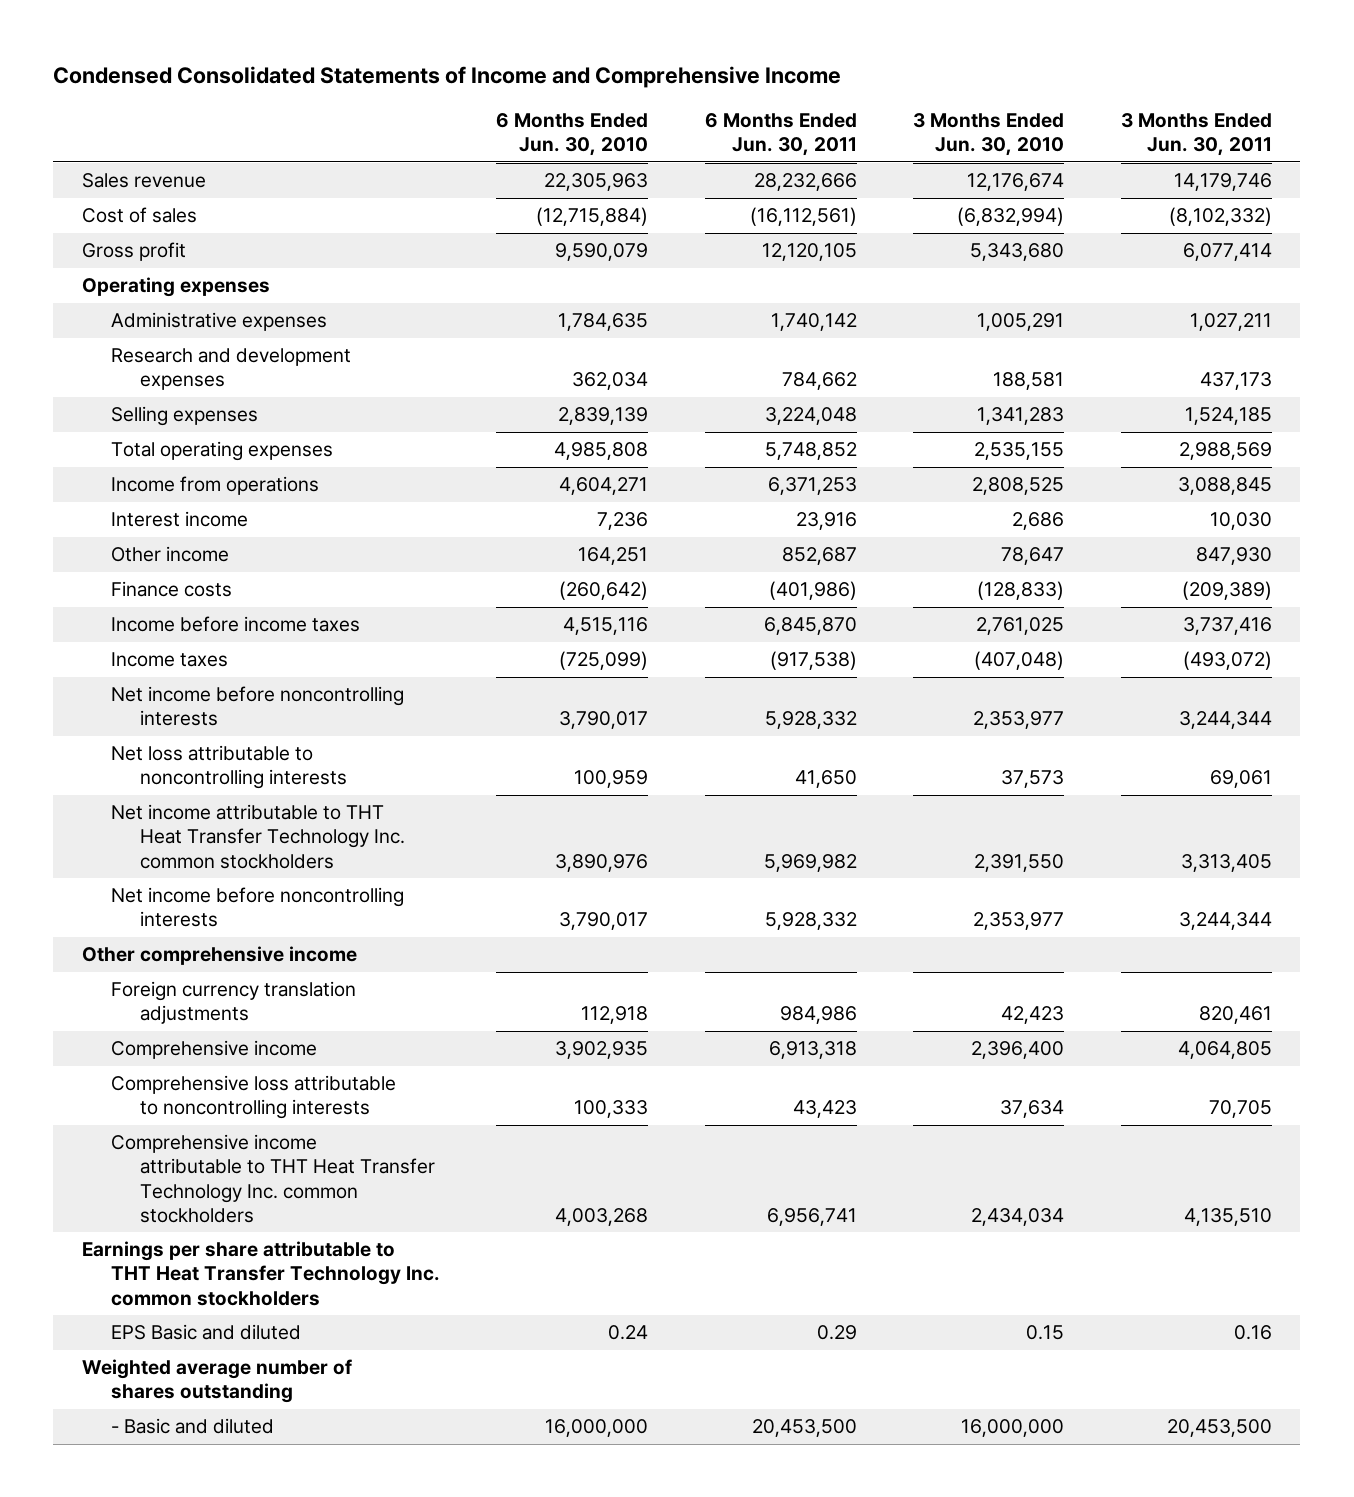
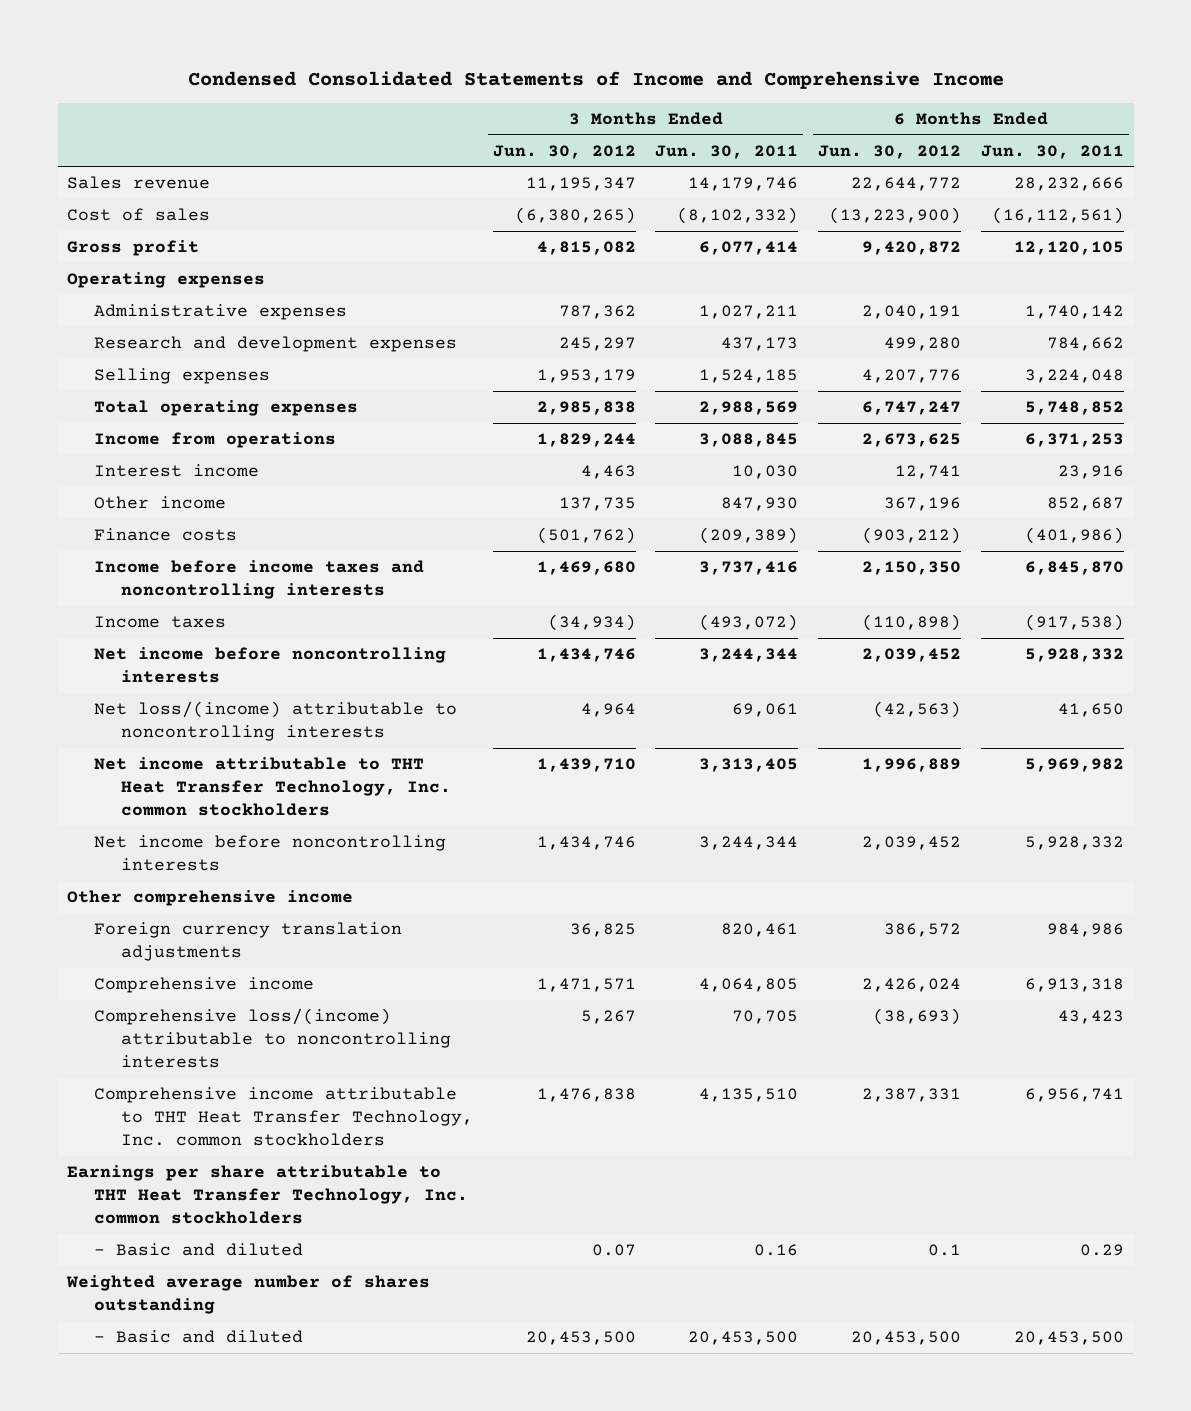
[496,112,649,156] 6 Months Ended Jun. 30, 2010 -> none
[913,112,1065,156] 3 Months Ended Jun. 30, 2010 -> none
none -> [492,144,636,159] Jun. 30, 2012
none -> [818,144,962,159] Jun. 30, 2012
[110,616,360,633] Income before income taxes -> [94,559,425,600] Income before income taxes and noncontrolling interests
[110,745,347,790] Net loss attributable to noncontrolling interests -> [94,700,458,742] Net loss/(income) attributable to noncontrolling interests
[110,804,405,869] Net income attributable to THT Heat Transfer Technology Inc. common stockholders -> [94,756,451,817] Net income attributable to THT Heat Transfer Technology, Inc. common stockholders
[110,1075,396,1120] Comprehensive loss attributable to noncontrolling interests -> [94,1007,451,1069] Comprehensive loss/(income) attributable to noncontrolling interests
[110,1134,435,1223] Comprehensive income attributable to THT Heat Transfer Technology Inc. common stockholders -> [94,1086,473,1147] Comprehensive income attributable to THT Heat Transfer Technology, Inc. common stockholders
[81,1241,440,1306] Earnings per share attributable to THT Heat Transfer Technology Inc. common stockholders -> [67,1164,469,1225] Earnings per share attributable to THT Heat Transfer Technology, Inc. common stockholders
[110,1324,301,1341] EPS Basic and diluted -> [94,1242,304,1256] - Basic and diluted

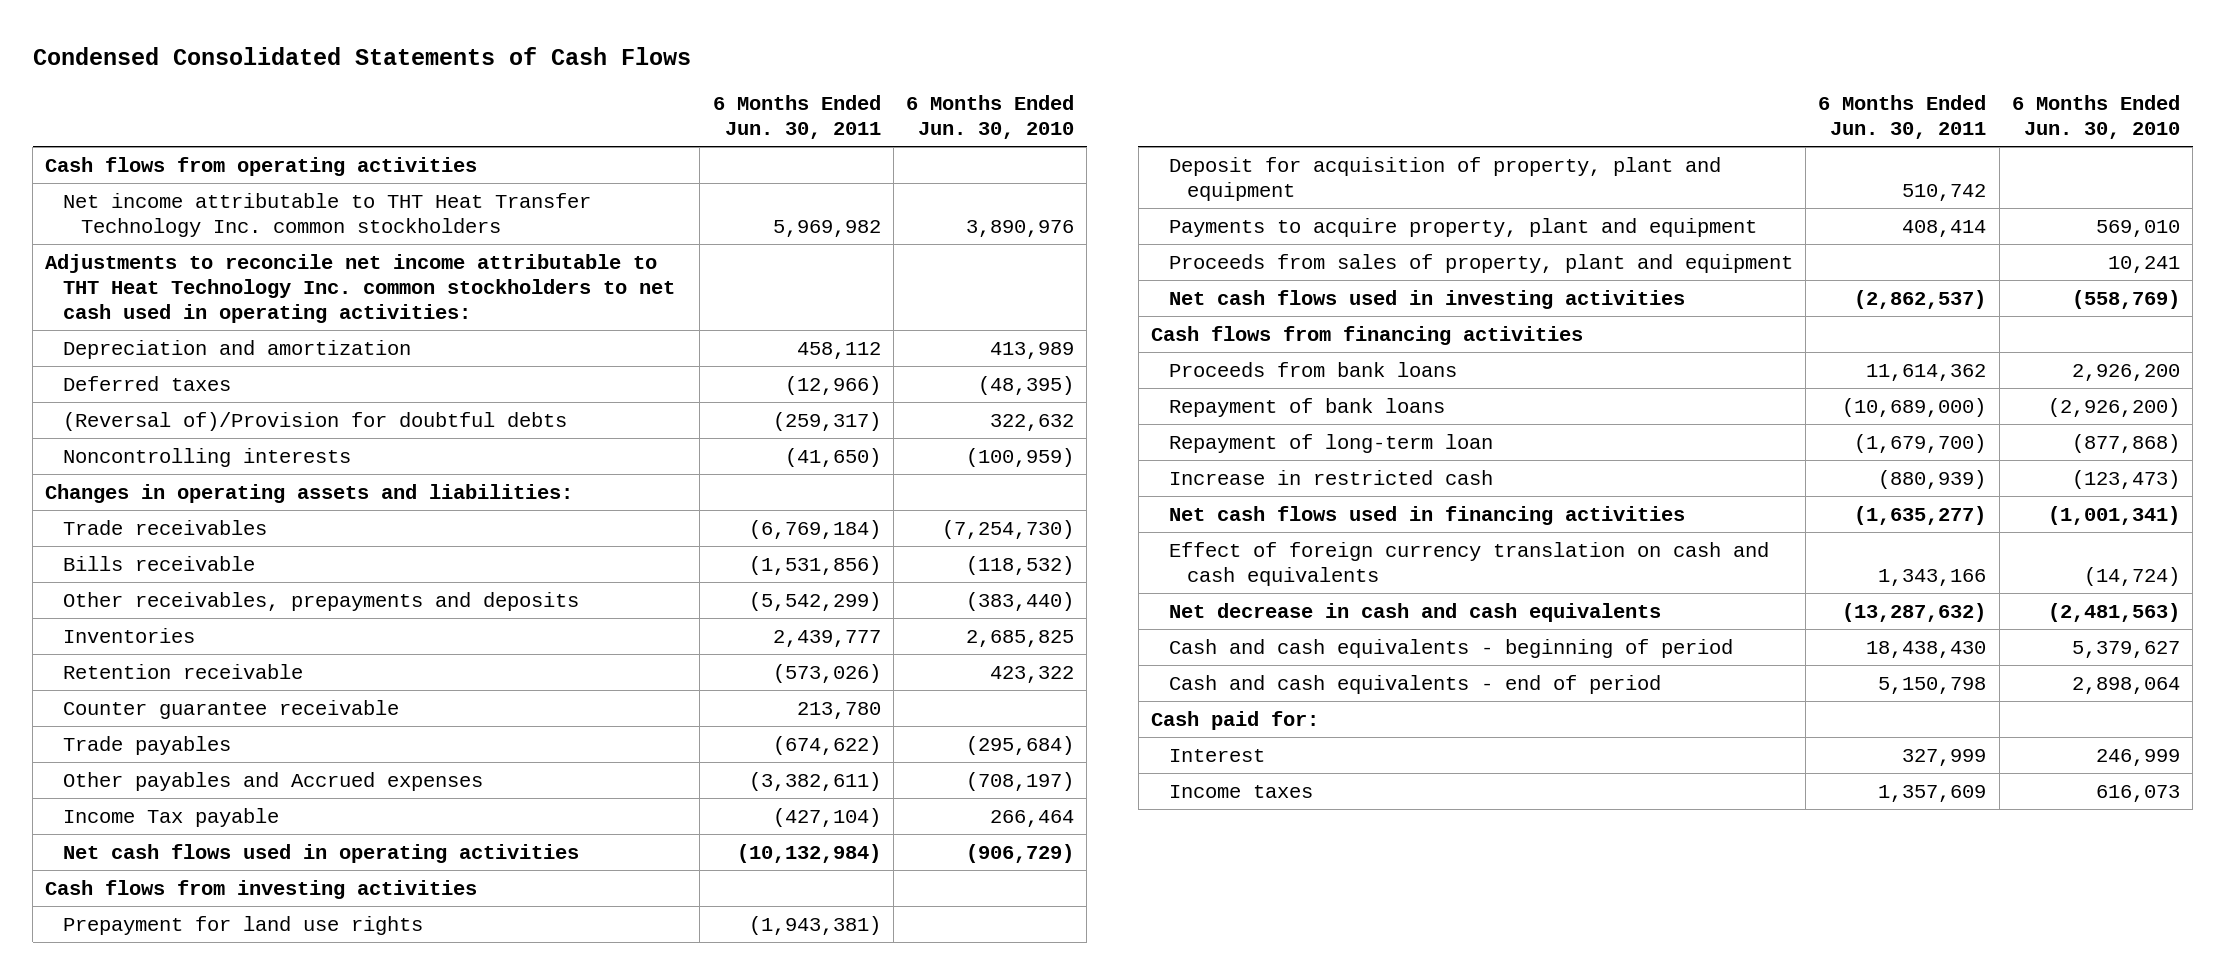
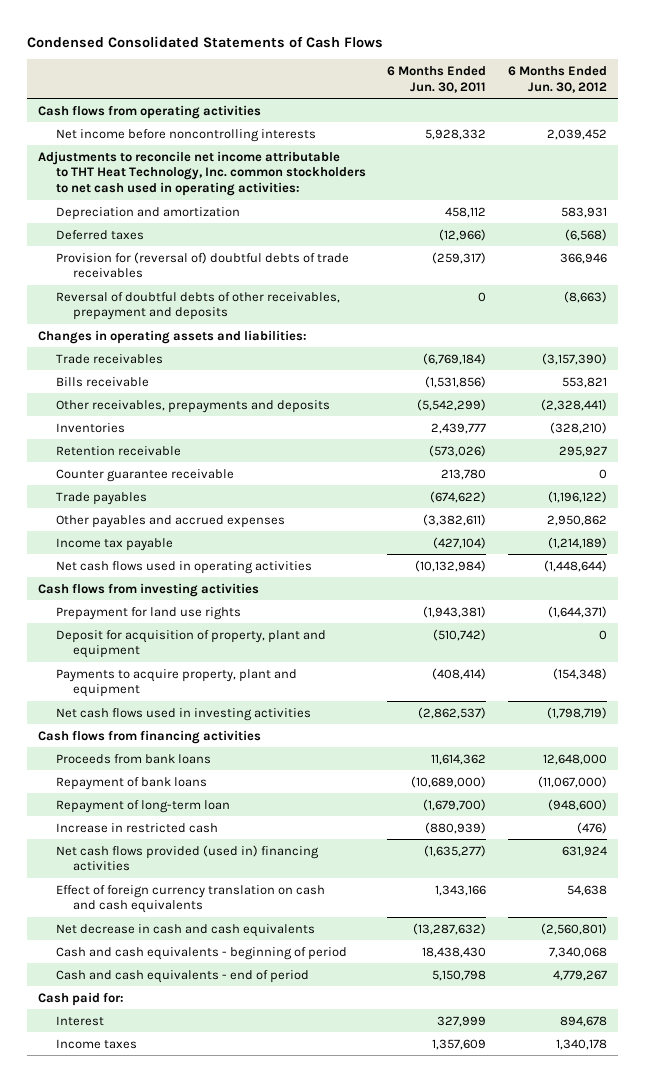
[906,95,1075,140] 6 Months Ended Jun. 30, 2010 -> none
none -> [508,65,608,93] 6 Months Ended Jun. 30, 2012
[63,192,592,237] Net income attributable to THT Heat Transfer Technology Inc. common stockholders -> none
none -> [55,128,316,142] Net income before noncontrolling interests
[45,253,676,323] Adjustments to reconcile net income attributable to THT Heat Technology Inc. common stockholders to net cash used in operating activities: -> [37,150,366,197] Adjustments to reconcile net income attributable to THT Heat Technology, Inc. common stockholders to net cash used in operating activities:
[63,447,352,467] Noncontrolling interests -> none
[63,411,568,431] (Reversal of)/Provision for doubtful debts -> [55,251,349,279] Provision for (reversal of) doubtful debts of trade receivables
none -> [55,291,340,321] Reversal of doubtful debts of other receivables, prepayment and deposits
[63,771,484,791] Other payables and Accrued expenses -> [55,514,285,528] Other payables and accrued expenses
[63,807,280,827] Income Tax payable -> [55,537,173,551] Income tax payable
[1168,253,1793,273] Proceeds from sales of property, plant and equipment -> none
[1902,183,1987,201] 510,742 -> [433,628,487,641] (510,742)
[1902,219,1987,237] 408,414 -> [432,667,487,680] (408,414)
[1168,505,1685,525] Net cash flows used in financing activities -> [55,844,319,872] Net cash flows provided (used in) financing activities

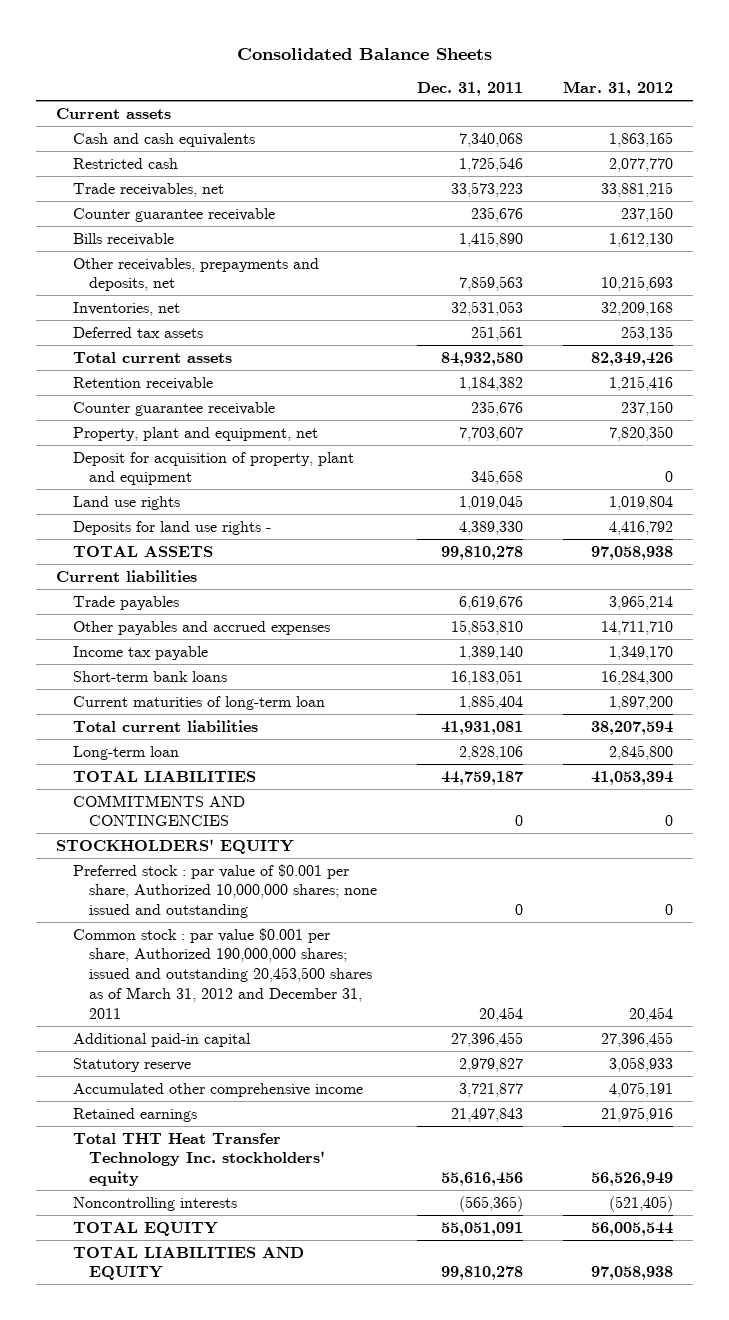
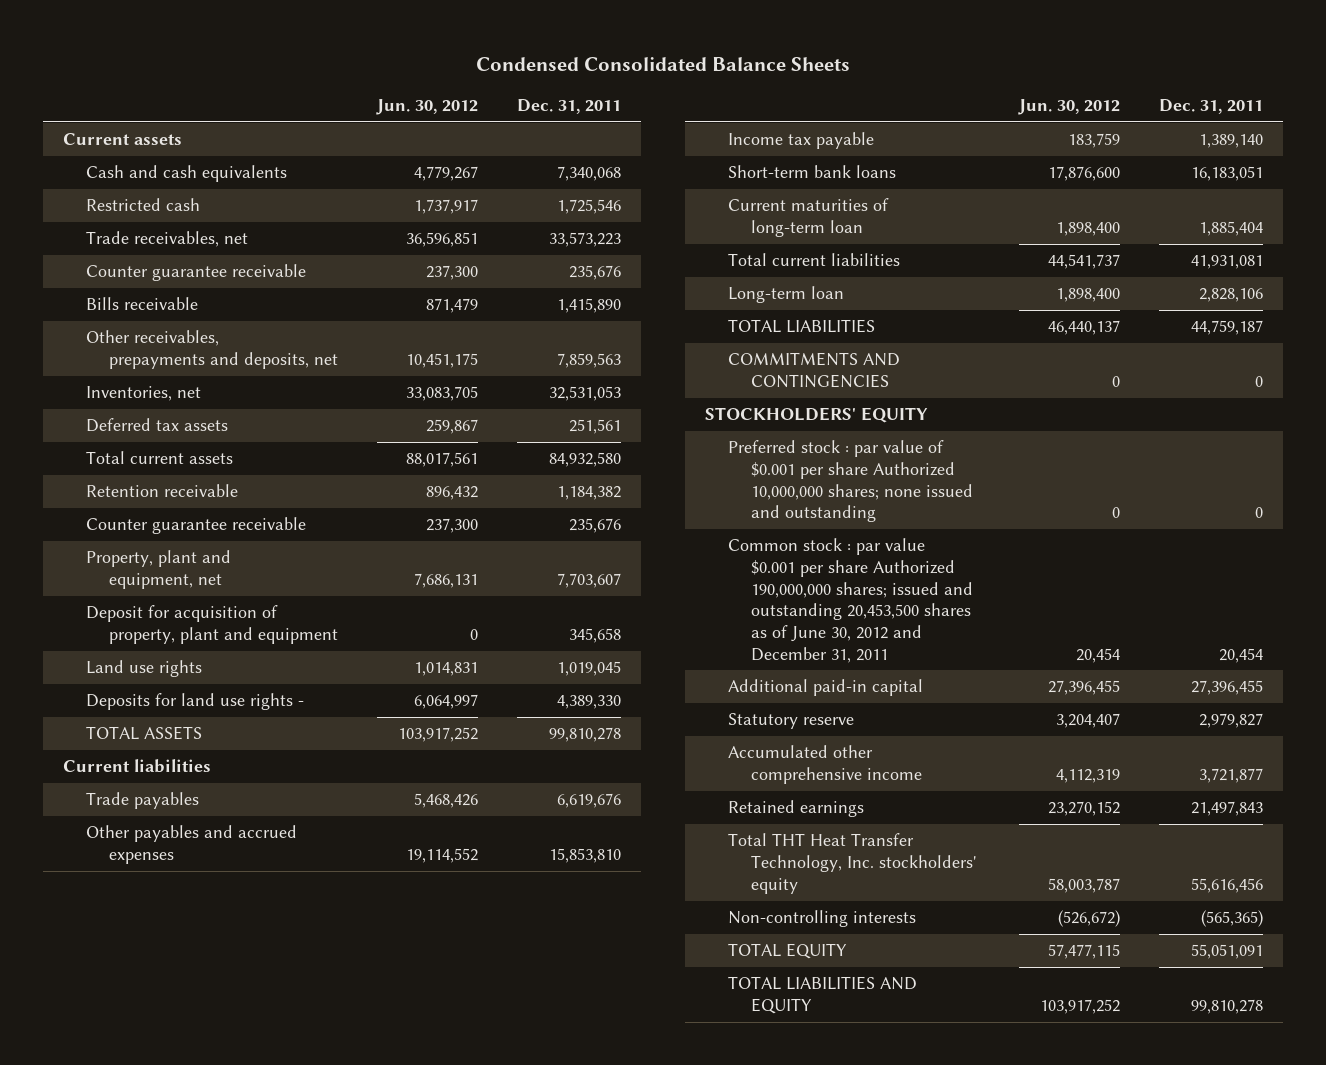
[236,48,492,61] Consolidated Balance Sheets -> [475,56,850,71] Condensed Consolidated Balance Sheets
[562,81,673,97] Mar. 31, 2012 -> none
none -> [376,98,479,115] Jun. 30, 2012
[72,863,378,919] Preferred stock : par value of $0.001 per share, Authorized 10,000,000 shares; none issued and outstanding -> [727,440,974,523] Preferred stock : par value of $0.001 per share Authorized 10,000,000 shares; none issued and outstanding
[72,927,373,1020] Common stock : par value $0.001 per share, Authorized 190,000,000 shares; issued and outstanding 20,453,500 shares as of March 31, 2012 and December 31, 2011 -> [727,538,974,663] Common stock : par value $0.001 per share Authorized 190,000,000 shares; issued and outstanding 20,453,500 shares as of June 30, 2012 and December 31, 2011
[72,1132,326,1187] Total THT Heat Transfer Technology Inc. stockholders' equity -> [727,833,977,894] Total THT Heat Transfer Technology, Inc. stockholders' equity
[72,1196,237,1211] Noncontrolling interests -> [727,910,916,928] Non-controlling interests

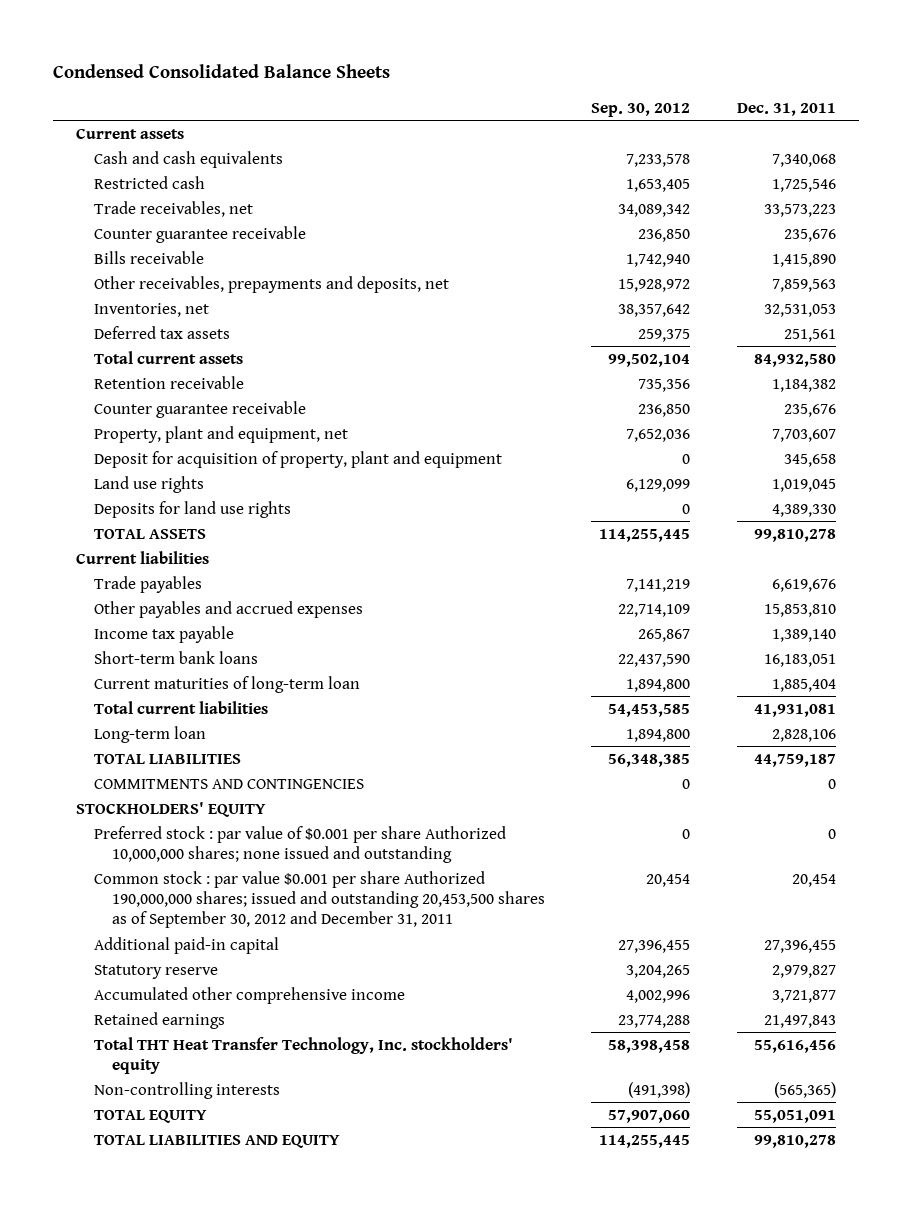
[376,98,479,115] Jun. 30, 2012 -> none
none -> [591,102,691,117] Sep. 30, 2012
[85,693,304,711] Deposits for land use rights - -> [93,500,291,518] Deposits for land use rights
[727,538,974,663] Common stock : par value $0.001 per share Authorized 190,000,000 shares; issued and outstanding 20,453,500 shares as of June 30, 2012 and December 31, 2011 -> [93,870,546,929] Common stock : par value $0.001 per share Authorized 190,000,000 shares; issued and outstanding 20,453,500 shares as of September 30, 2012 and December 31, 2011

